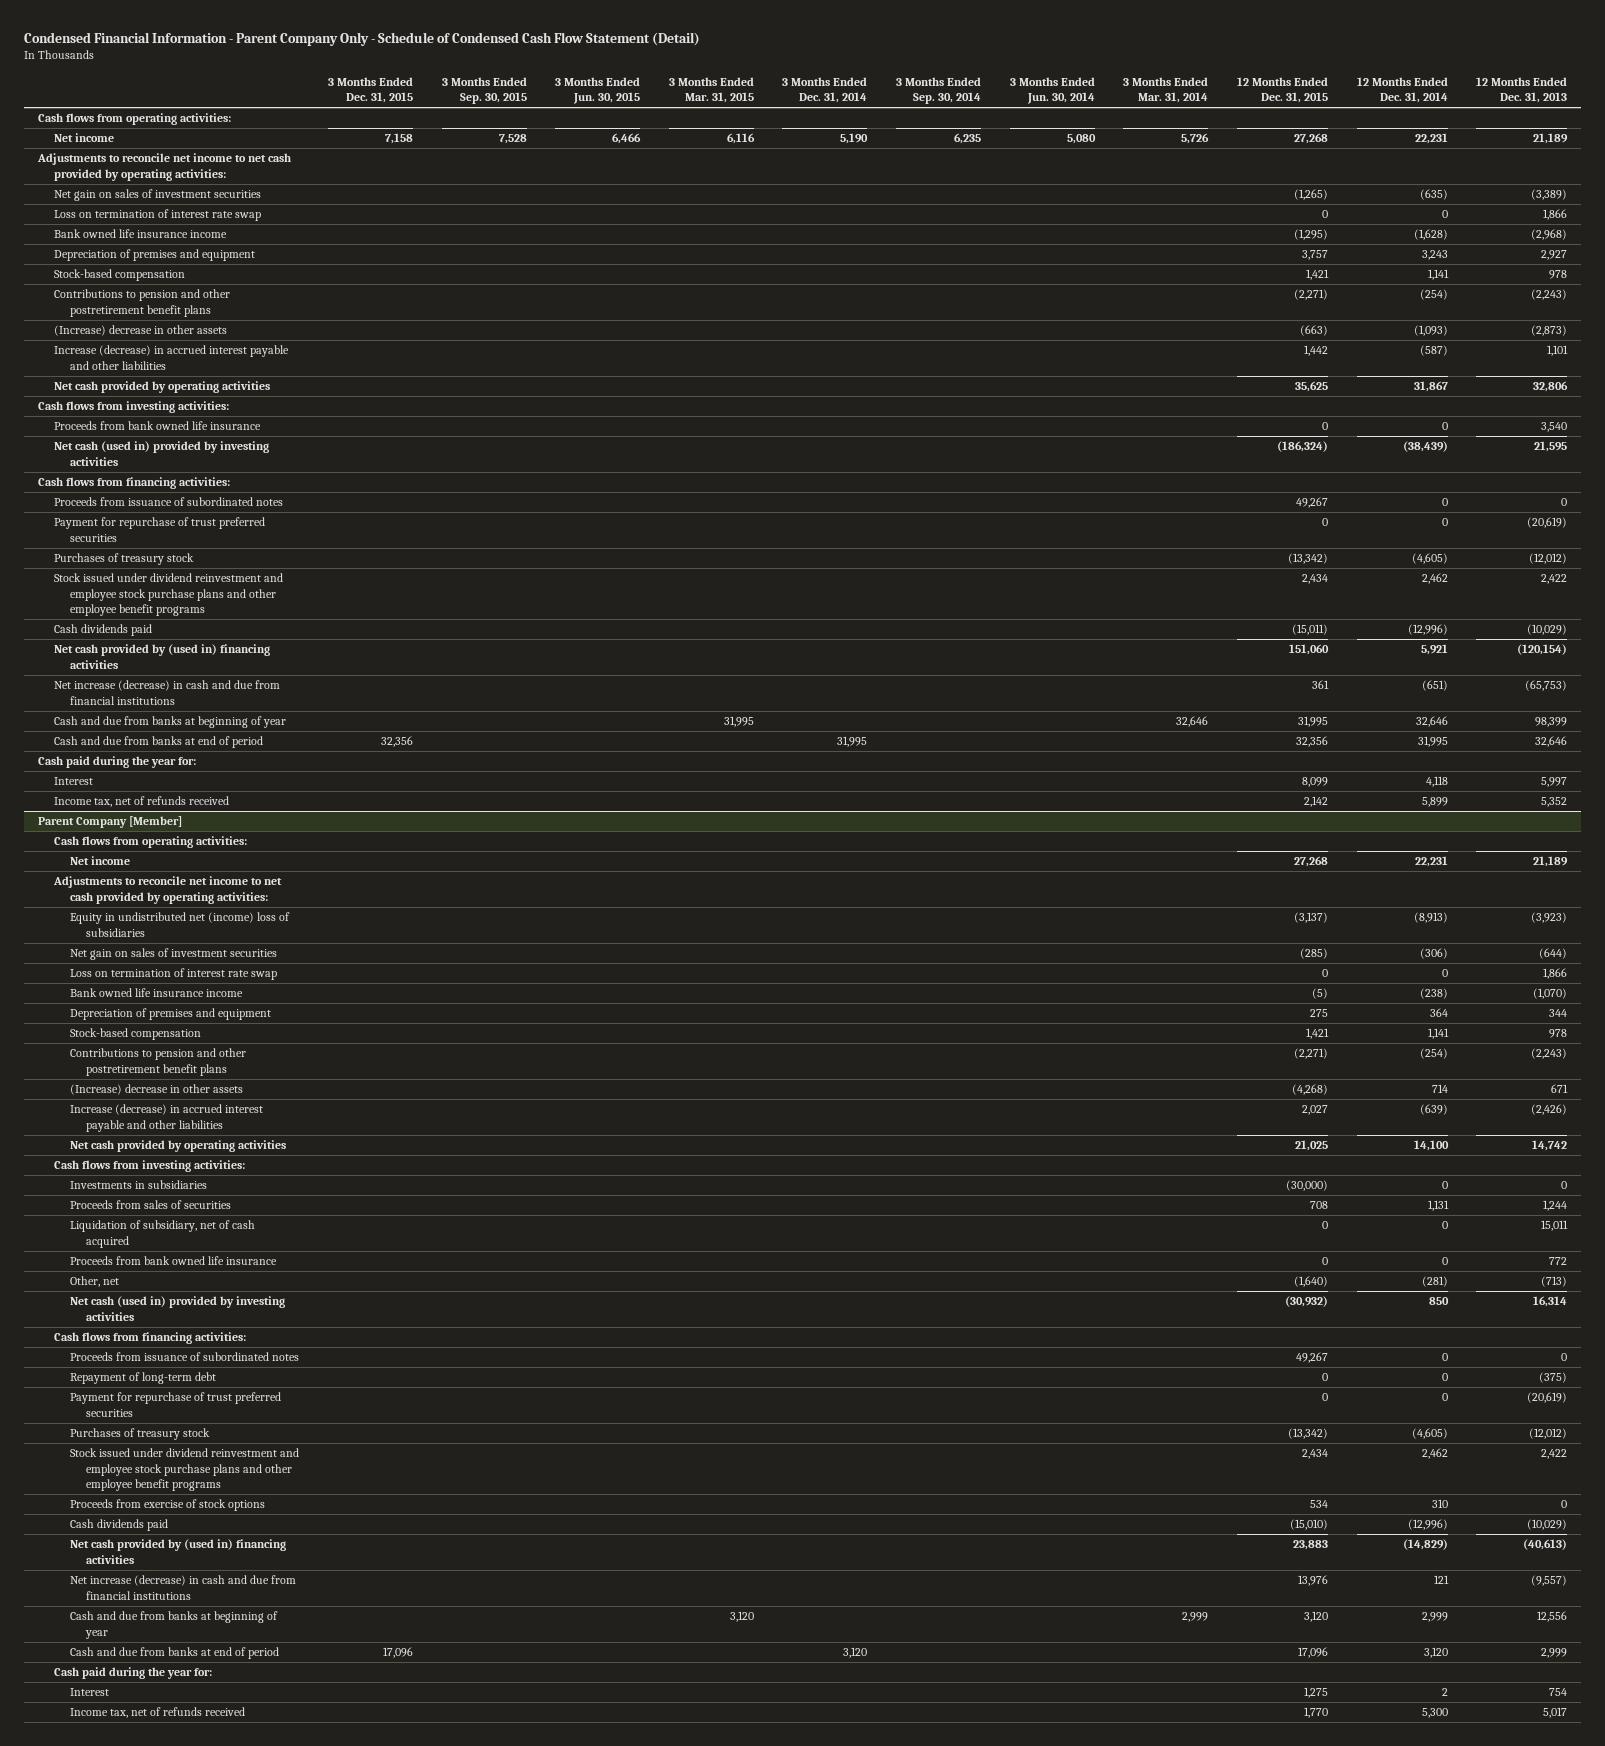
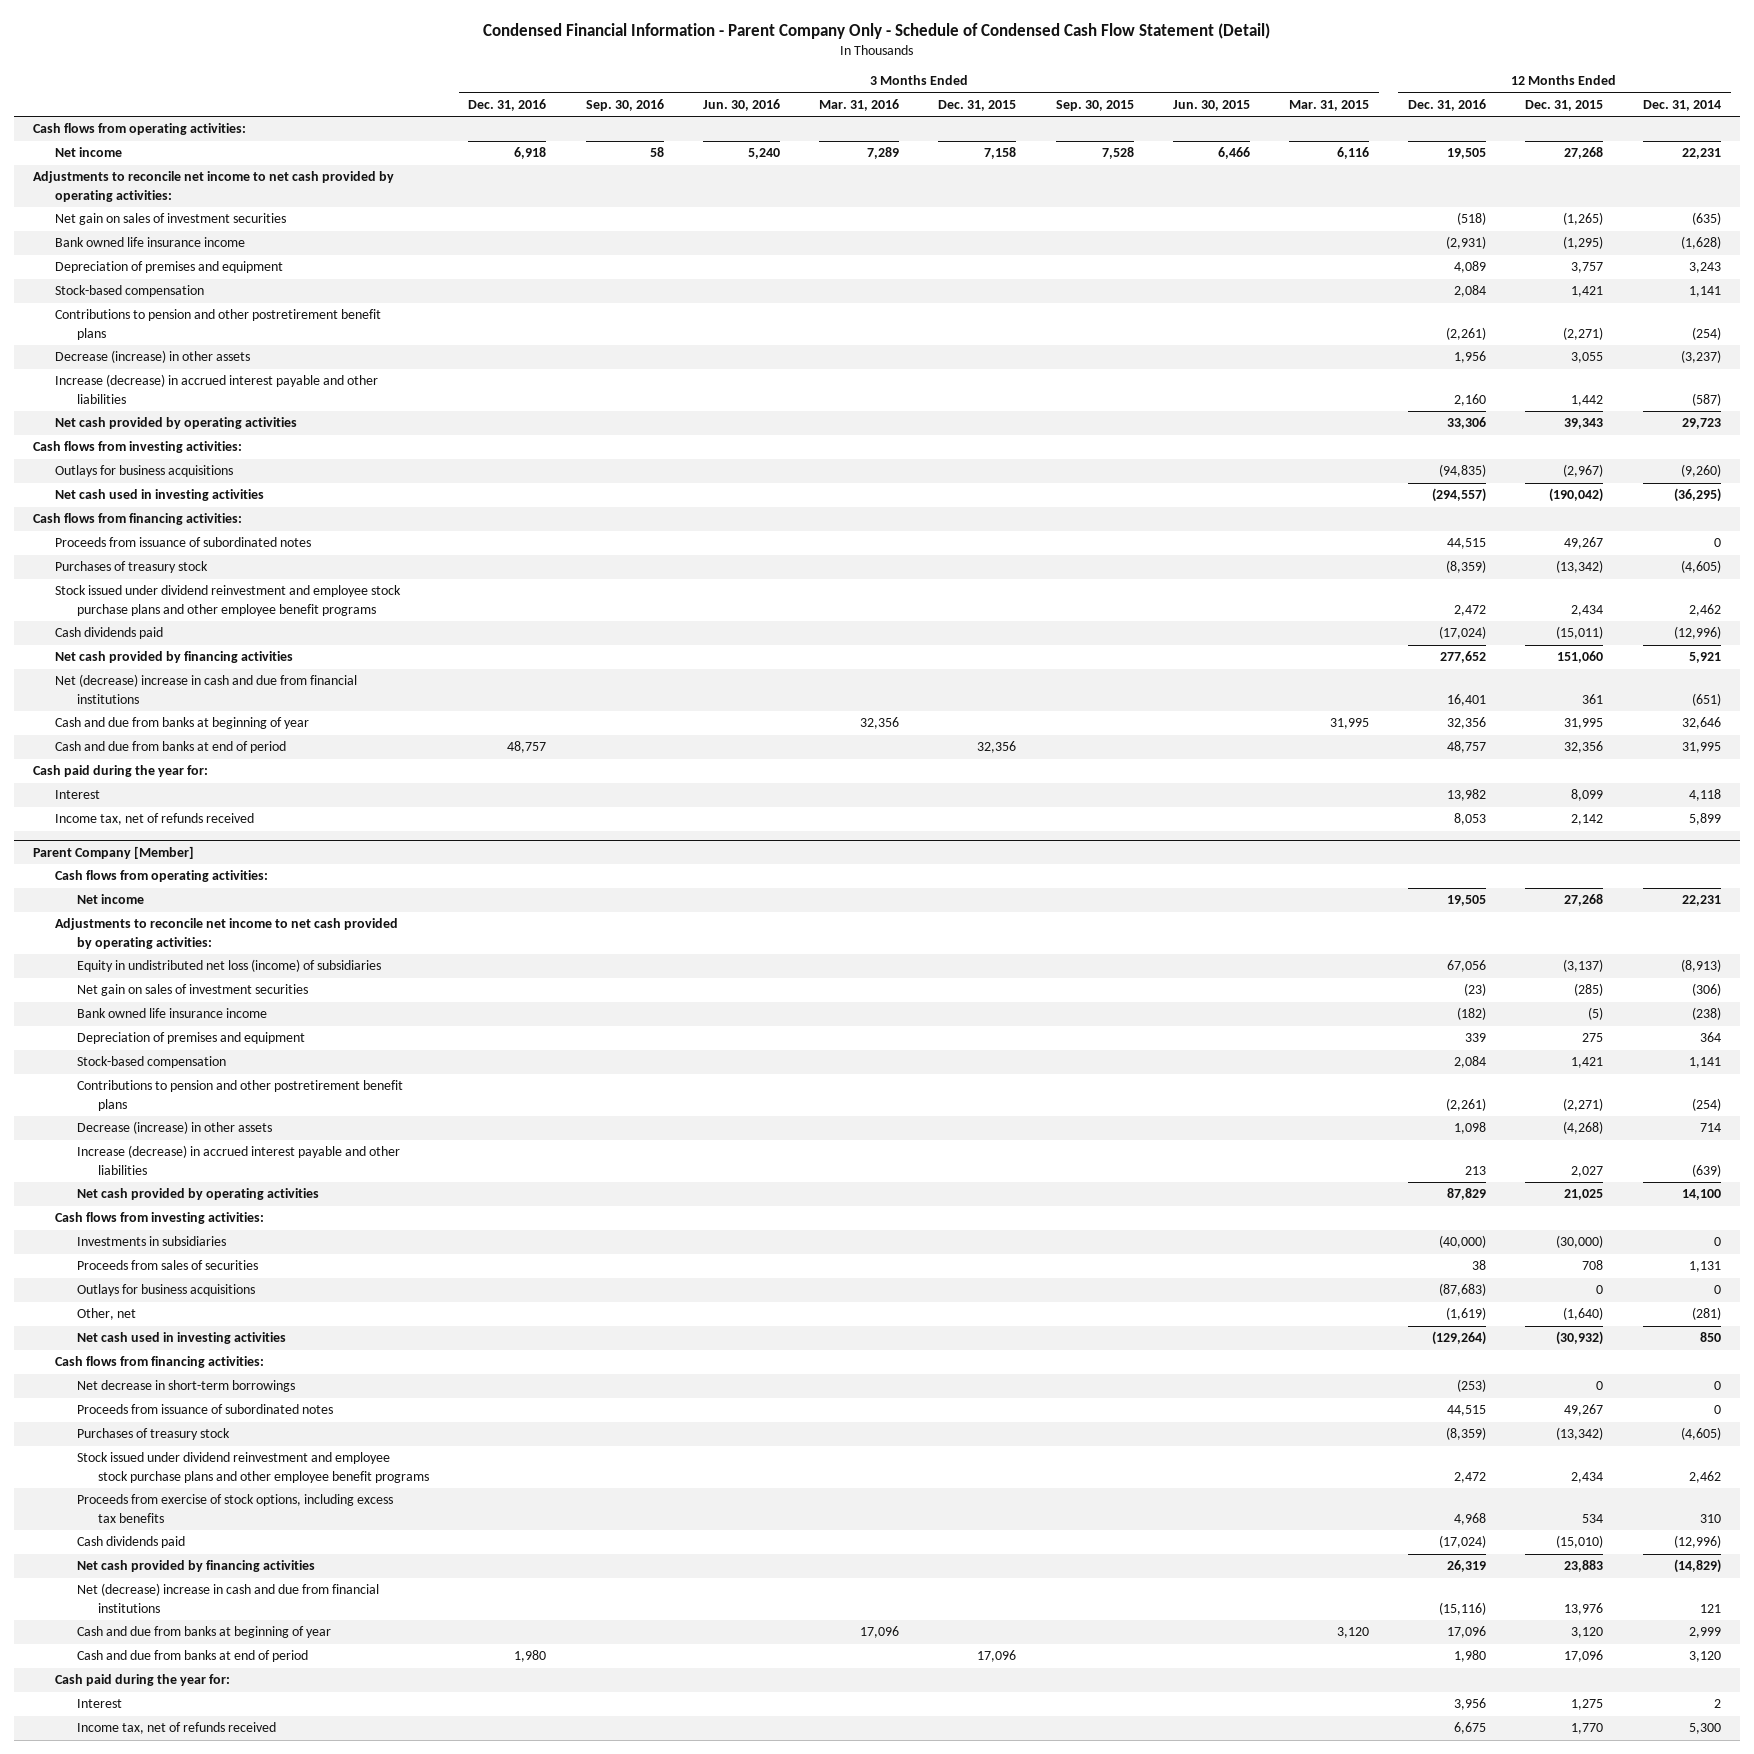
[782,76,868,104] 3 Months Ended Dec. 31, 2014 -> none
[896,76,982,105] 3 Months Ended Sep. 30, 2014 -> none
[1009,76,1095,105] 3 Months Ended Jun. 30, 2014 -> none
[1123,76,1209,104] 3 Months Ended Mar. 31, 2014 -> none
[1476,76,1568,104] 12 Months Ended Dec. 31, 2013 -> none
none -> [468,99,547,112] Dec. 31, 2016
none -> [585,99,664,112] Sep. 30, 2016
none -> [702,99,780,112] Jun. 30, 2016
none -> [819,99,900,112] Mar. 31, 2016
none -> [1408,99,1487,112] Dec. 31, 2016
[54,209,262,222] Loss on termination of interest rate swap -> none
[54,325,228,337] (Increase) decrease in other assets -> [54,350,250,364] Decrease (increase) in other assets
[1299,325,1328,337] (663) -> [1571,352,1604,364] 3,055
[1413,325,1448,337] (1,093) -> [1680,350,1721,364] (3,237)
[1294,381,1328,393] 35,625 -> [1564,418,1604,430] 39,343
[1413,381,1448,393] 31,867 -> [1681,418,1721,430] 29,723
[54,421,262,431] Proceeds from bank owned life insurance -> none
none -> [54,465,233,478] Outlays for business acquisitions
[54,441,270,466] Net cash (used in) provided by investing activities -> [54,489,264,502] Net cash used in investing activities
[1276,441,1328,453] (186,324) -> [1549,488,1604,503] (190,042)
[1402,441,1448,453] (38,439) -> [1673,488,1721,503] (36,295)
[54,517,266,542] Payment for repurchase of trust preferred securities -> none
[54,644,271,669] Net cash provided by (used in) financing activities -> [54,651,293,664] Net cash provided by financing activities
[54,680,281,705] Net increase (decrease) in cash and due from financial institutions -> [54,674,357,704] Net (decrease) increase in cash and due from financial institutions
[70,912,291,937] Equity in undistributed net (income) loss of subsidiaries -> [76,959,381,973] Equity in undistributed net loss (income) of subsidiaries
[70,968,278,981] Loss on termination of interest rate swap -> none
[70,1084,244,1096] (Increase) decrease in other assets -> [76,1121,272,1135] Decrease (increase) in other assets
[70,1220,256,1248] Liquidation of subsidiary, net of cash acquired -> none
[70,1256,278,1266] Proceeds from bank owned life insurance -> none
none -> [76,1284,255,1297] Outlays for business acquisitions
[70,1296,286,1321] Net cash (used in) provided by investing activities -> [76,1332,286,1345] Net cash used in investing activities
none -> [76,1380,295,1393] Net decrease in short-term borrowings
[70,1372,217,1385] Repayment of long-term debt -> none
[70,1392,282,1417] Payment for repurchase of trust preferred securities -> none
[70,1499,266,1512] Proceeds from exercise of stock options -> [76,1494,393,1523] Proceeds from exercise of stock options, including excess tax benefits
[70,1539,287,1564] Net cash provided by (used in) financing activities -> [76,1560,315,1573] Net cash provided by financing activities
[70,1575,297,1600] Net increase (decrease) in cash and due from financial institutions -> [76,1583,379,1613] Net (decrease) increase in cash and due from financial institutions

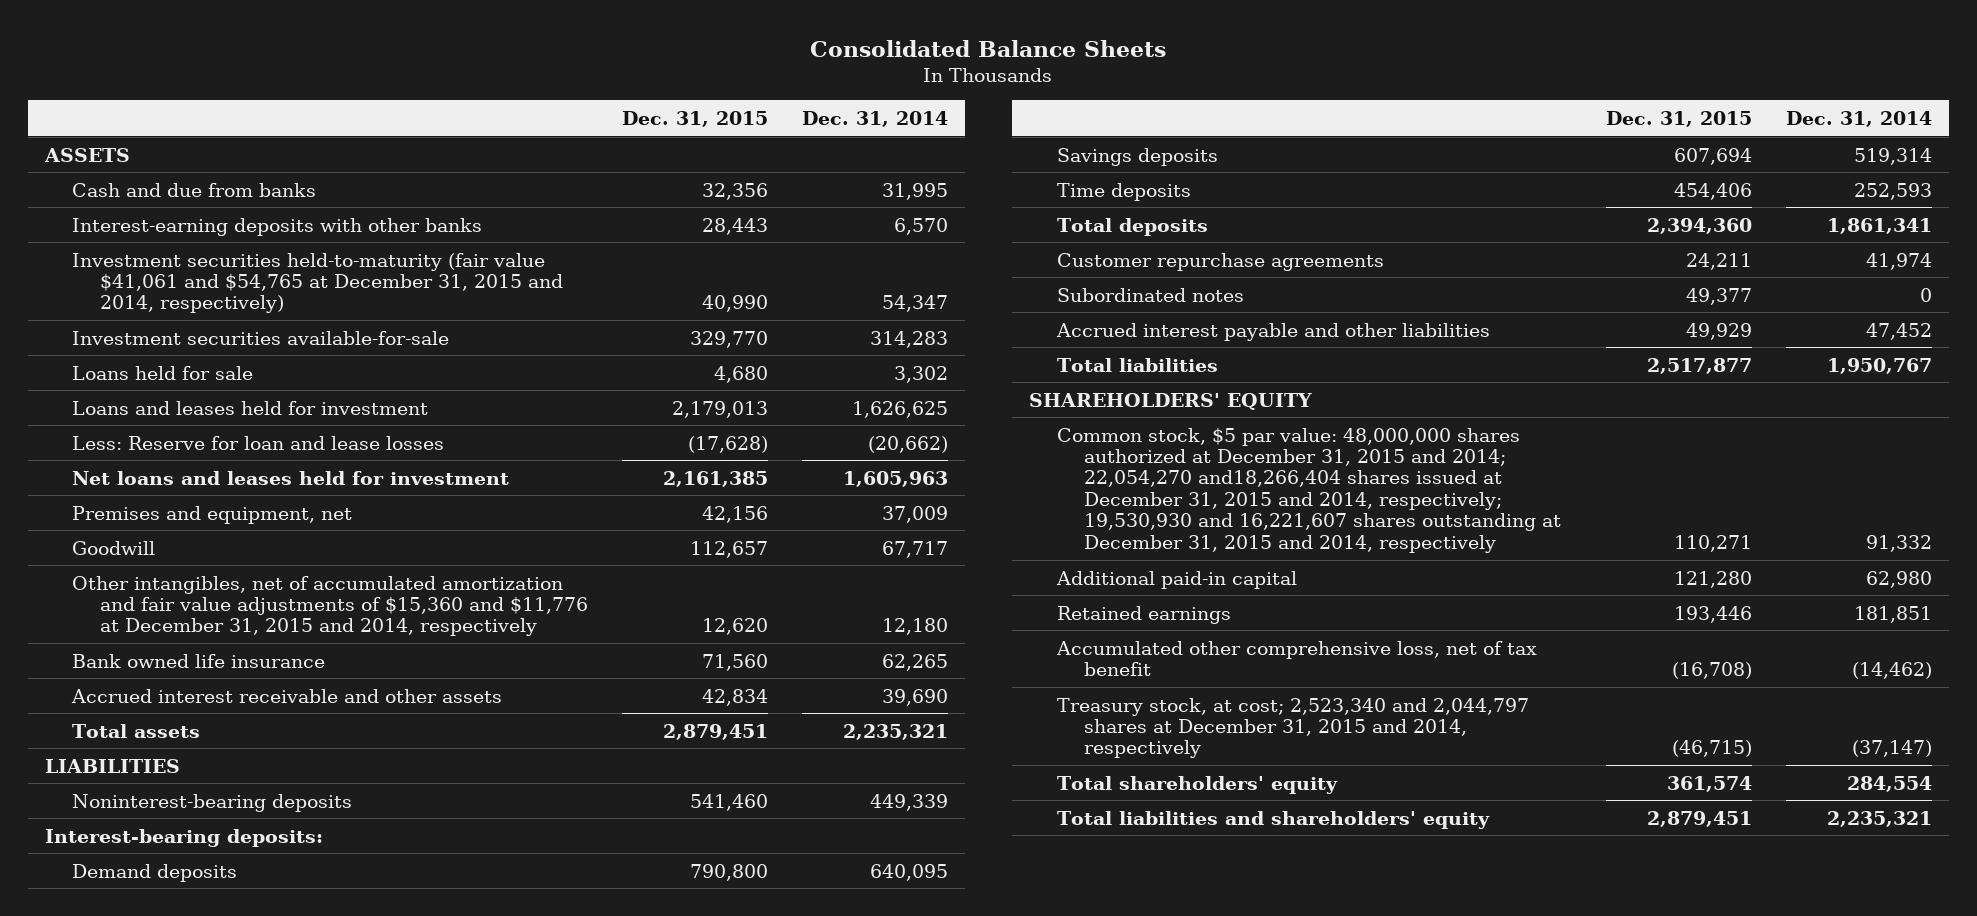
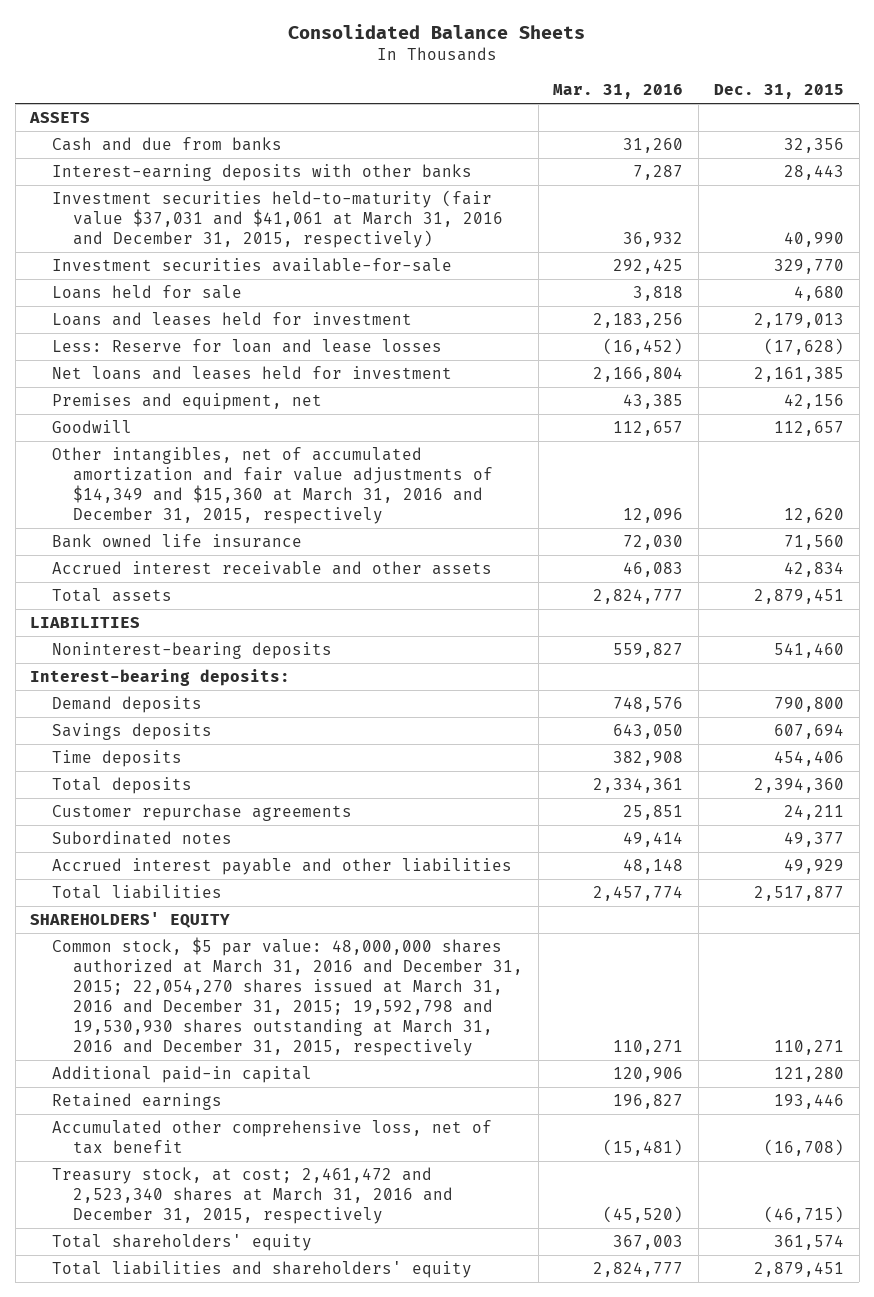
[802,110,949,127] Dec. 31, 2014 -> none
none -> [553,84,684,100] Mar. 31, 2016
[72,252,564,314] Investment securities held-to-maturity (fair value $41,061 and $54,765 at December 31, 2015 and 2014, respectively) -> [51,190,503,248] Investment securities held-to-maturity (fair value $37,031 and $41,061 at March 31, 2016 and December 31, 2015, respectively)
[72,575,589,637] Other intangibles, net of accumulated amortization and fair value adjustments of $15,360 and $11,776 at December 31, 2015 and 2014, respectively -> [51,447,493,524] Other intangibles, net of accumulated amortization and fair value adjustments of $14,349 and $15,360 at March 31, 2016 and December 31, 2015, respectively
[1056,427,1562,553] Common stock, $5 par value: 48,000,000 shares authorized at December 31, 2015 and 2014; 22,054,270 and18,266,404 shares issued at December 31, 2015 and 2014, respectively; 19,530,930 and 16,221,607 shares outstanding at December 31, 2015 and 2014, respectively -> [51,937,523,1056] Common stock, $5 par value: 48,000,000 shares authorized at March 31, 2016 and December 31, 2015; 22,054,270 shares issued at March 31, 2016 and December 31, 2015; 19,592,798 and 19,530,930 shares outstanding at March 31, 2016 and December 31, 2015, respectively
[1056,697,1529,759] Treasury stock, at cost; 2,523,340 and 2,044,797 shares at December 31, 2015 and 2014, respectively -> [51,1167,453,1224] Treasury stock, at cost; 2,461,472 and 2,523,340 shares at March 31, 2016 and December 31, 2015, respectively

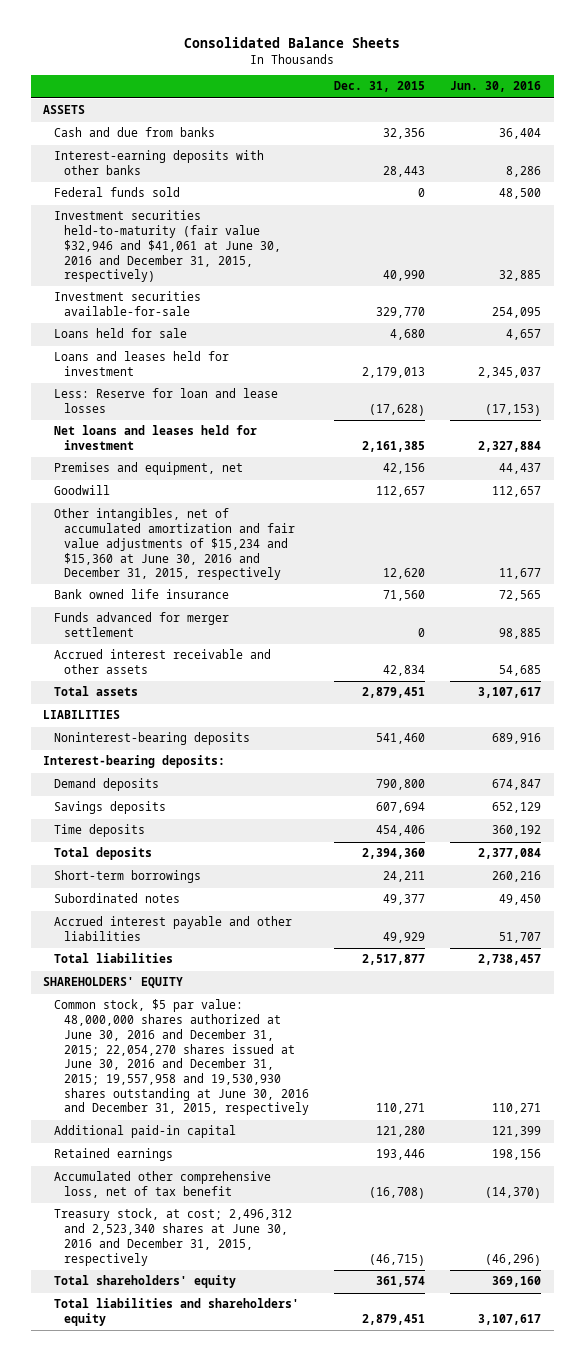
[553,84,684,100] Mar. 31, 2016 -> none
none -> [450,81,542,93] Jun. 30, 2016
none -> [53,187,180,198] Federal funds sold
[51,190,503,248] Investment securities held-to-maturity (fair value $37,031 and $41,061 at March 31, 2016 and December 31, 2015, respectively) -> [53,210,282,283] Investment securities held-to-maturity (fair value $32,946 and $41,061 at June 30, 2016 and December 31, 2015, respectively)
[51,447,493,524] Other intangibles, net of accumulated amortization and fair value adjustments of $14,349 and $15,360 at March 31, 2016 and December 31, 2015, respectively -> [53,508,296,581] Other intangibles, net of accumulated amortization and fair value adjustments of $15,234 and $15,360 at June 30, 2016 and December 31, 2015, respectively
none -> [53,612,229,638] Funds advanced for merger settlement
[51,804,352,822] Customer repurchase agreements -> [53,870,201,884] Short-term borrowings
[51,937,523,1056] Common stock, $5 par value: 48,000,000 shares authorized at March 31, 2016 and December 31, 2015; 22,054,270 shares issued at March 31, 2016 and December 31, 2015; 19,592,798 and 19,530,930 shares outstanding at March 31, 2016 and December 31, 2015, respectively -> [53,999,310,1116] Common stock, $5 par value: 48,000,000 shares authorized at June 30, 2016 and December 31, 2015; 22,054,270 shares issued at June 30, 2016 and December 31, 2015; 19,557,958 and 19,530,930 shares outstanding at June 30, 2016 and December 31, 2015, respectively
[51,1167,453,1224] Treasury stock, at cost; 2,461,472 and 2,523,340 shares at March 31, 2016 and December 31, 2015, respectively -> [53,1208,292,1266] Treasury stock, at cost; 2,496,312 and 2,523,340 shares at June 30, 2016 and December 31, 2015, respectively

